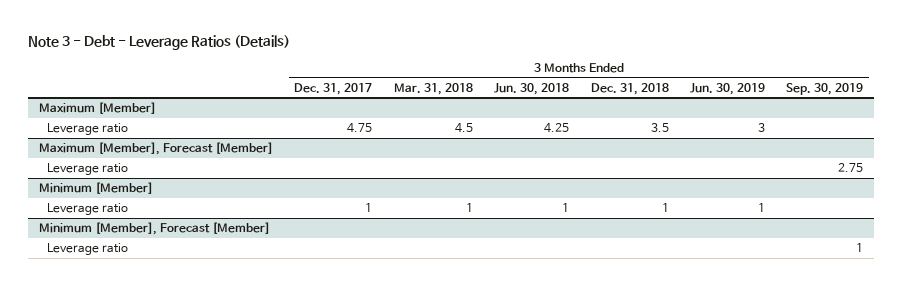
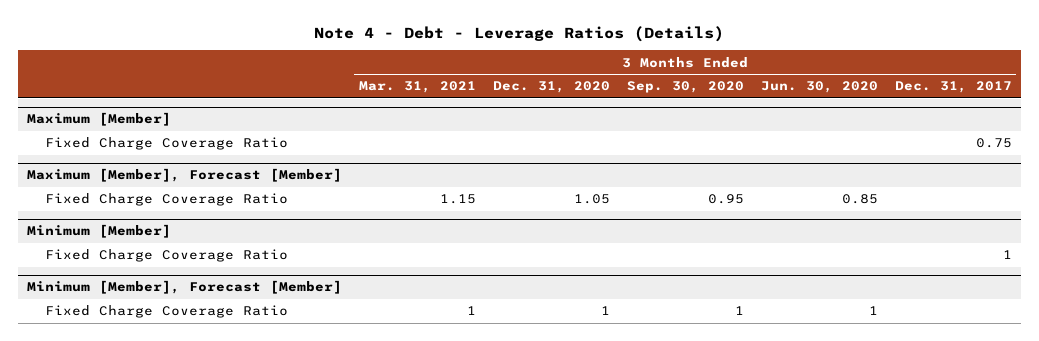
[28,35,291,51] Note 3 - Debt - Leverage Ratios (Details) -> [314,25,725,42] Note 4 - Debt - Leverage Ratios (Details)
[393,82,473,95] Mar. 31, 2018 -> none
[494,82,570,95] Jun. 30, 2018 -> none
[590,82,669,95] Dec. 31, 2018 -> none
[689,82,765,95] Jun. 30, 2019 -> none
[786,82,864,95] Sep. 30, 2019 -> none
none -> [358,81,476,94] Mar. 31, 2021
none -> [492,81,610,94] Dec. 31, 2020
none -> [626,81,744,94] Sep. 30, 2020
none -> [760,81,878,94] Jun. 30, 2020
[47,123,129,136] Leverage ratio -> none
none -> [44,137,288,151] Fixed Charge Coverage Ratio
[47,163,129,176] Leverage ratio -> none
none -> [44,193,288,207] Fixed Charge Coverage Ratio
[47,203,129,216] Leverage ratio -> none
none -> [44,249,288,263] Fixed Charge Coverage Ratio
[47,243,129,256] Leverage ratio -> none
none -> [44,305,288,319] Fixed Charge Coverage Ratio

